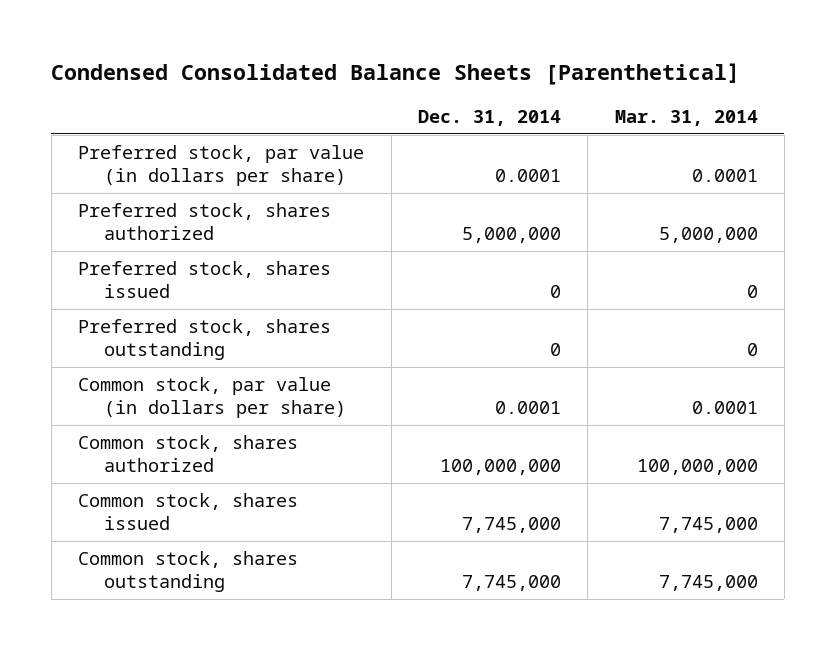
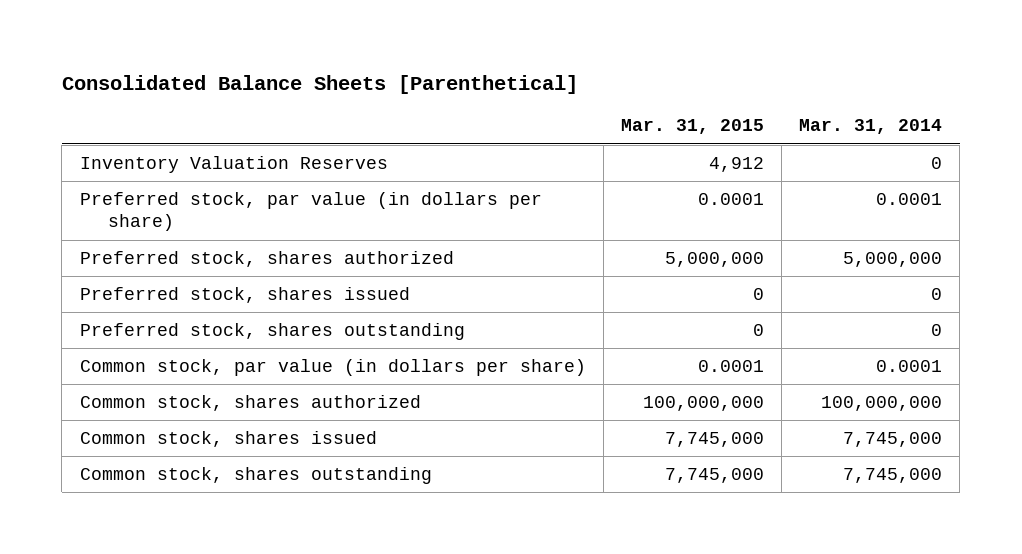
[51,63,741,86] Condensed Consolidated Balance Sheets [Parenthetical] -> [61,74,578,94] Consolidated Balance Sheets [Parenthetical]
[417,110,561,127] Dec. 31, 2014 -> none
none -> [620,119,764,135] Mar. 31, 2015
none -> [79,155,388,173] Inventory Valuation Reserves

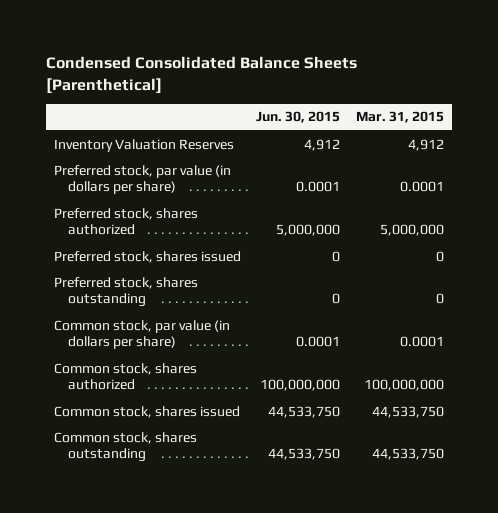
[61,74,578,94] Consolidated Balance Sheets [Parenthetical] -> [45,55,357,94] Condensed Consolidated Balance Sheets [Parenthetical]
[798,119,942,135] Mar. 31, 2014 -> none
none -> [256,111,341,124] Jun. 30, 2015
[664,431,764,447] 7,745,000 -> [371,405,444,418] 44,533,750
[664,467,764,483] 7,745,000 -> [371,448,444,461] 44,533,750

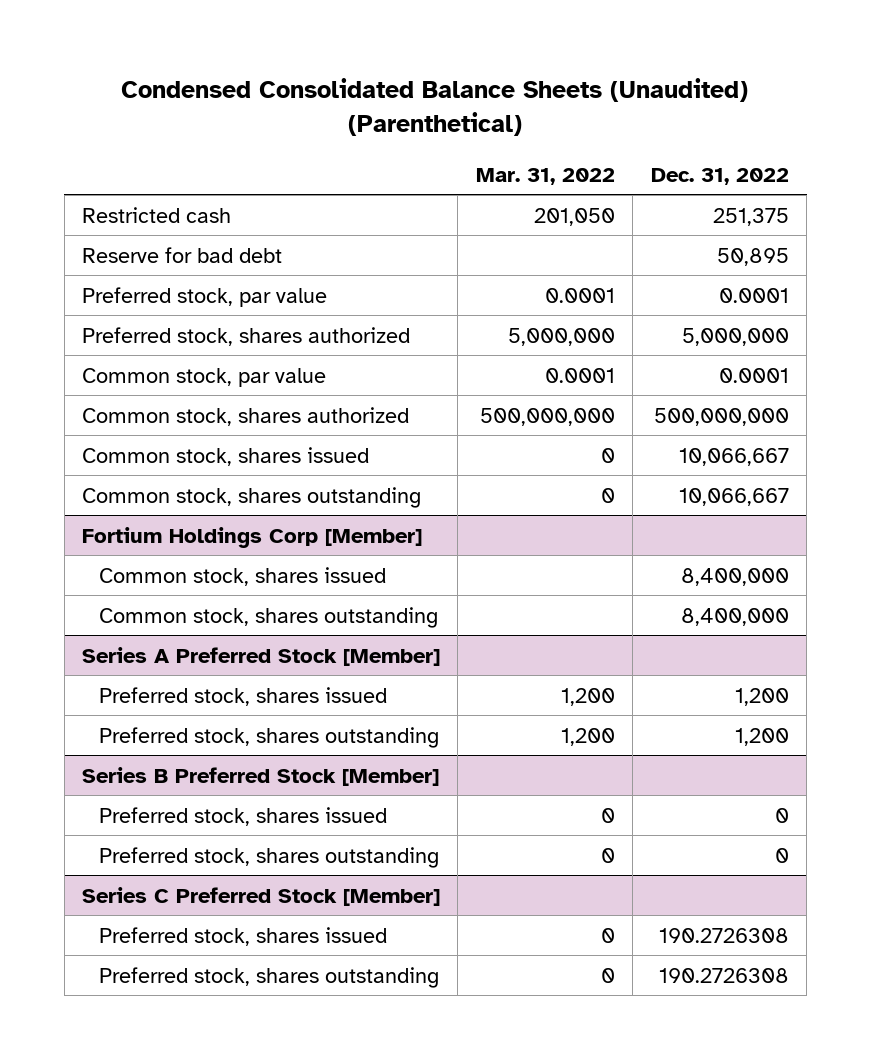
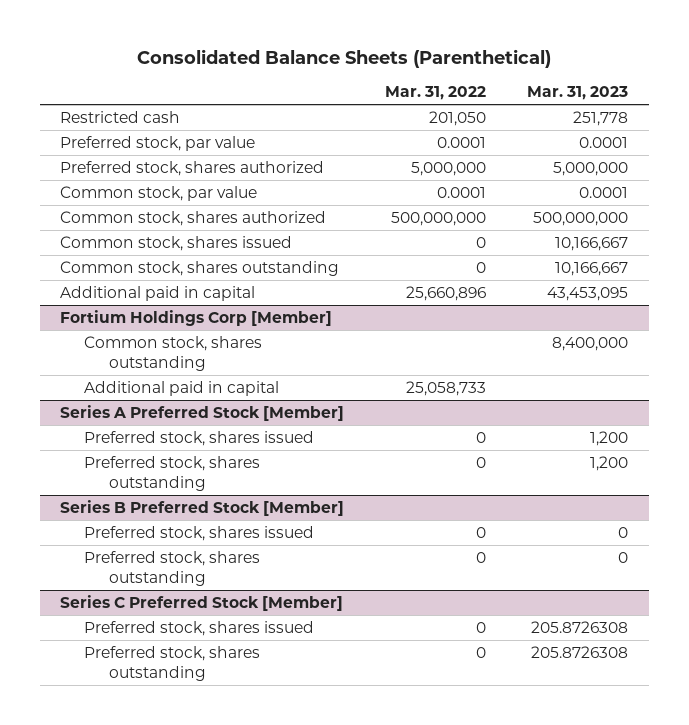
[121,78,749,137] Condensed Consolidated Balance Sheets (Unaudited) (Parenthetical) -> [137,49,552,69] Consolidated Balance Sheets (Parenthetical)
[650,167,789,185] Dec. 31, 2022 -> none
none -> [527,86,629,101] Mar. 31, 2023
[82,246,283,263] Reserve for bad debt -> none
none -> [60,285,256,301] Additional paid in capital
[99,566,387,586] Common stock, shares issued -> none
none -> [84,380,280,396] Additional paid in capital
[560,687,615,706] 1,200 -> [476,431,487,443] 0
[560,727,615,746] 1,200 -> [476,456,487,468] 0

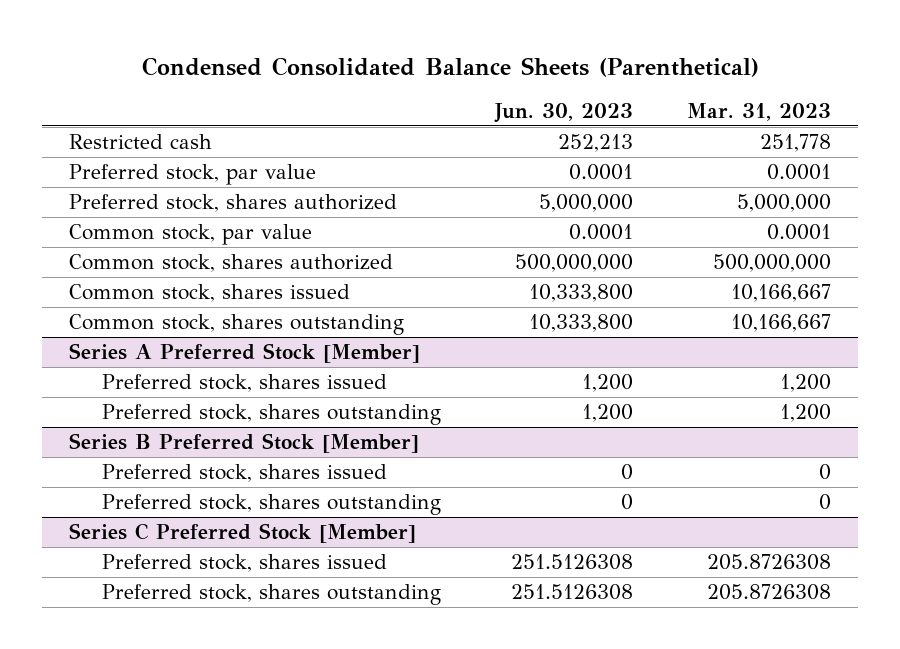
[137,49,552,69] Consolidated Balance Sheets (Parenthetical) -> [142,56,760,77] Condensed Consolidated Balance Sheets (Parenthetical)
[385,86,487,101] Mar. 31, 2022 -> none
none -> [493,102,633,123] Jun. 30, 2023
[60,285,256,301] Additional paid in capital -> none
[60,309,333,326] Fortium Holdings Corp [Member] -> none
[84,335,263,371] Common stock, shares outstanding -> none
[84,380,280,396] Additional paid in capital -> none

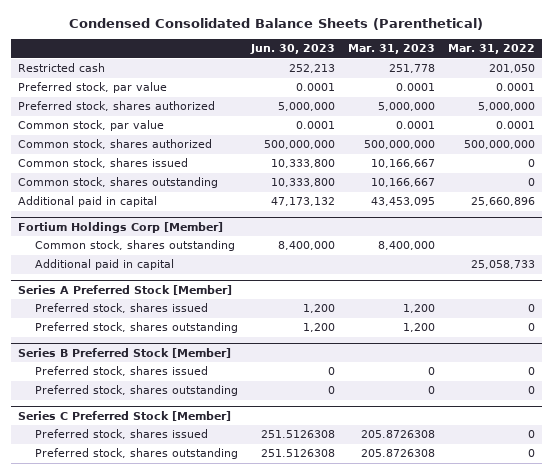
none -> [448,44,536,55] Mar. 31, 2022
none -> [17,196,157,208] Additional paid in capital
none -> [17,222,223,234] Fortium Holdings Corp [Member]
none -> [34,240,235,252] Common stock, shares outstanding
none -> [34,259,174,271] Additional paid in capital

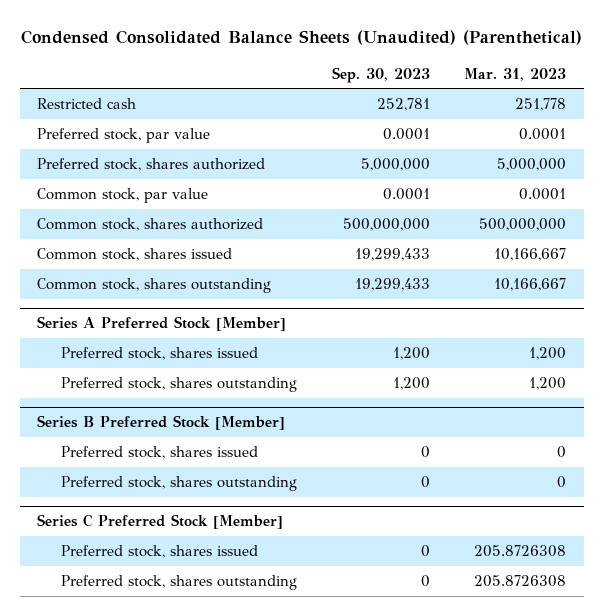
[69,18,484,31] Condensed Consolidated Balance Sheets (Parenthetical) -> [20,30,582,46] Condensed Consolidated Balance Sheets (Unaudited) (Parenthetical)
[249,44,335,55] Jun. 30, 2023 -> none
[448,44,536,55] Mar. 31, 2022 -> none
none -> [331,66,430,83] Sep. 30, 2023
[17,196,157,208] Additional paid in capital -> none
[17,222,223,234] Fortium Holdings Corp [Member] -> none
[34,240,235,252] Common stock, shares outstanding -> none
[34,259,174,271] Additional paid in capital -> none

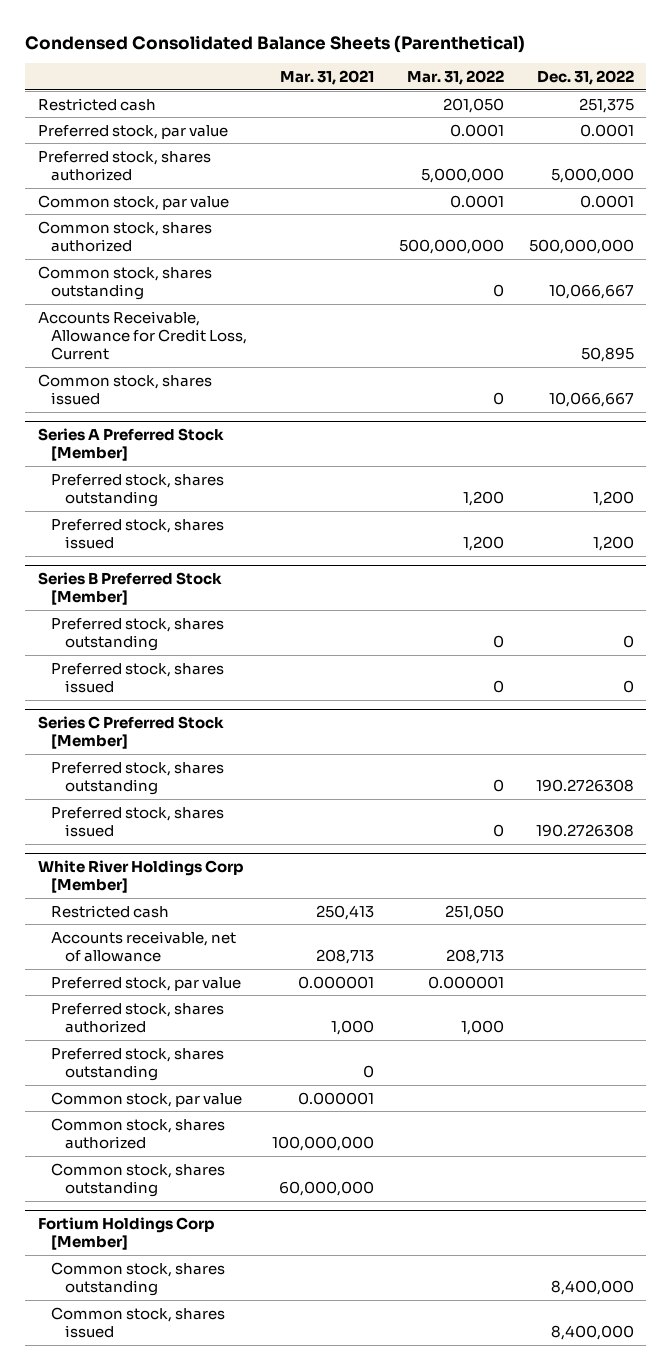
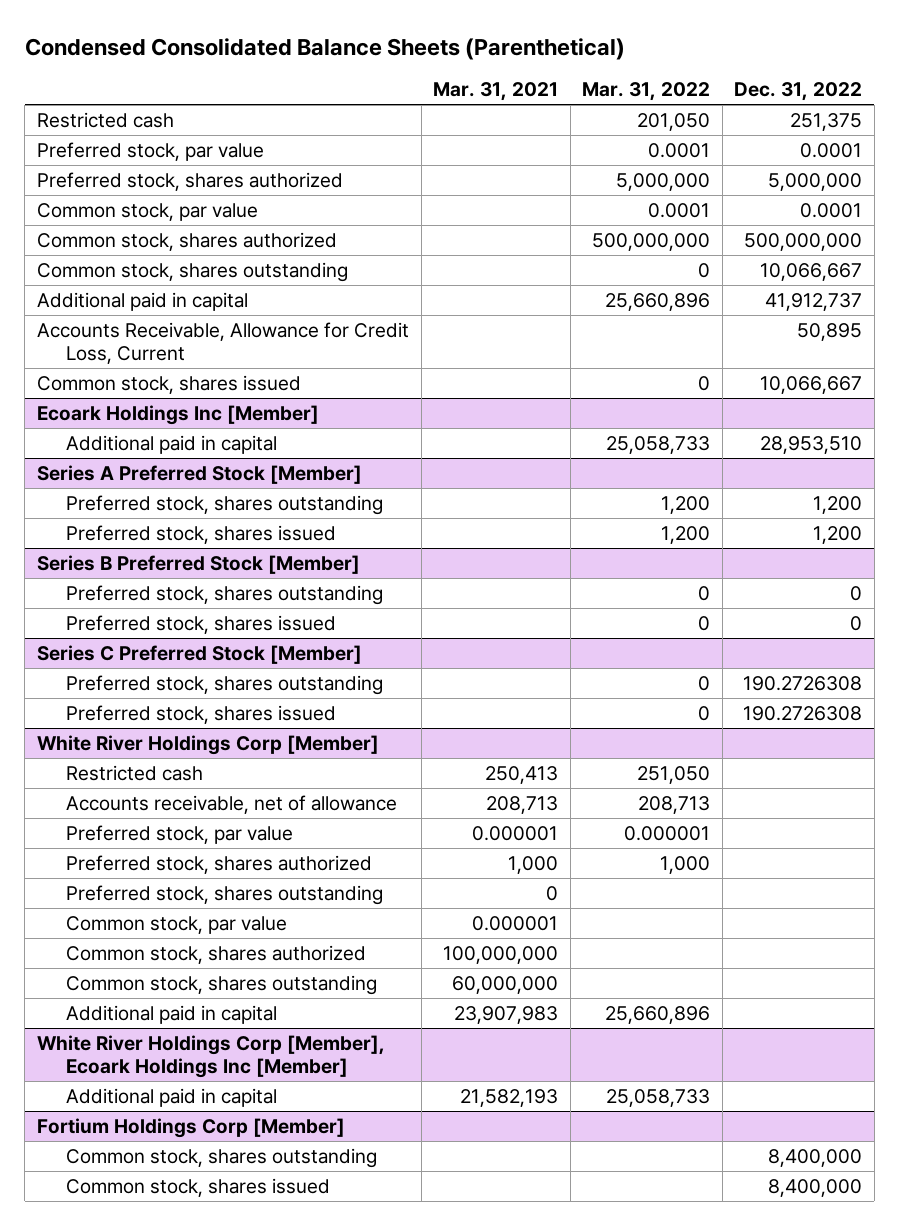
none -> [36,291,248,311] Additional paid in capital
none -> [36,404,319,425] Ecoark Holdings Inc [Member]
none -> [65,434,277,454] Additional paid in capital
none -> [65,1004,277,1024] Additional paid in capital
none -> [36,1034,385,1078] White River Holdings Corp [Member], Ecoark Holdings Inc [Member]
none -> [65,1087,277,1107] Additional paid in capital

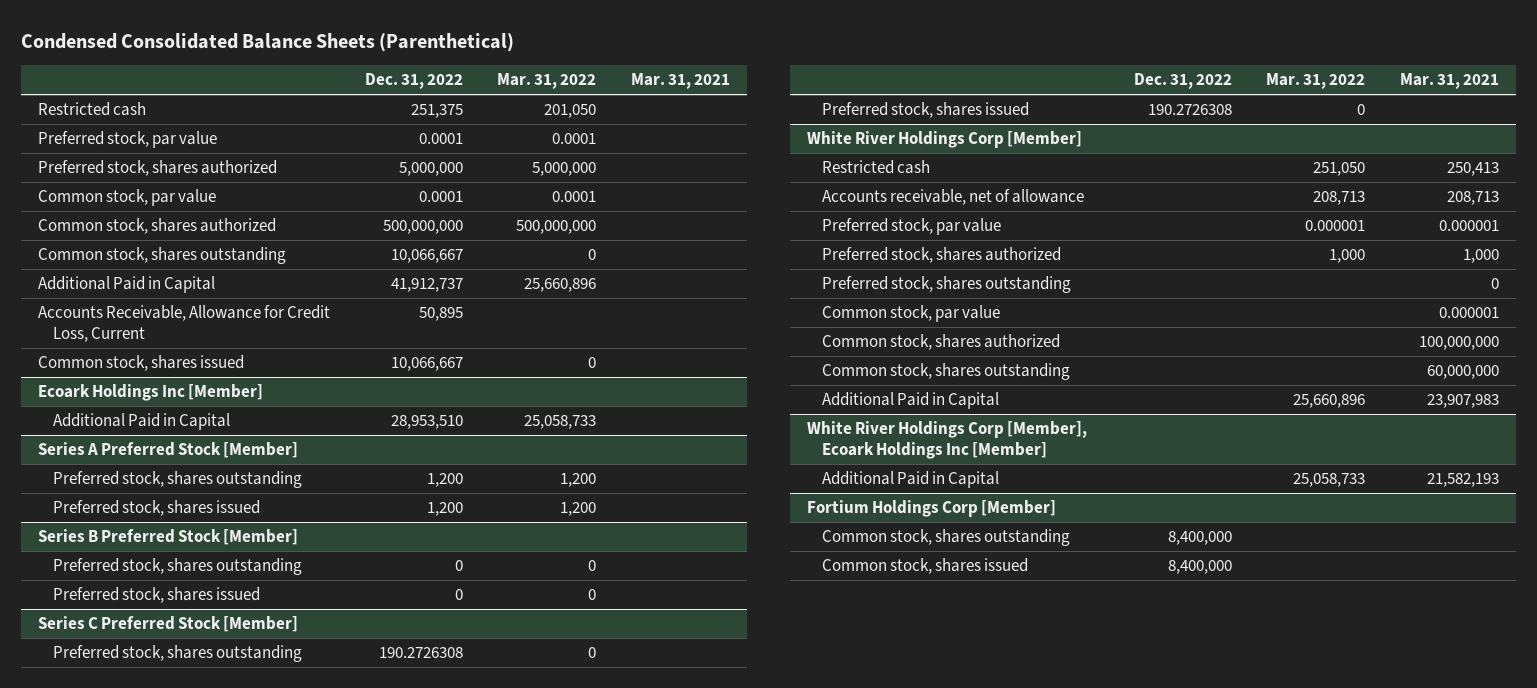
[36,291,248,311] Additional paid in capital -> [38,276,216,294] Additional Paid in Capital
[65,434,277,454] Additional paid in capital -> [52,413,230,431] Additional Paid in Capital
[65,1004,277,1024] Additional paid in capital -> [822,392,1000,410] Additional Paid in Capital
[65,1087,277,1107] Additional paid in capital -> [822,471,1000,489] Additional Paid in Capital

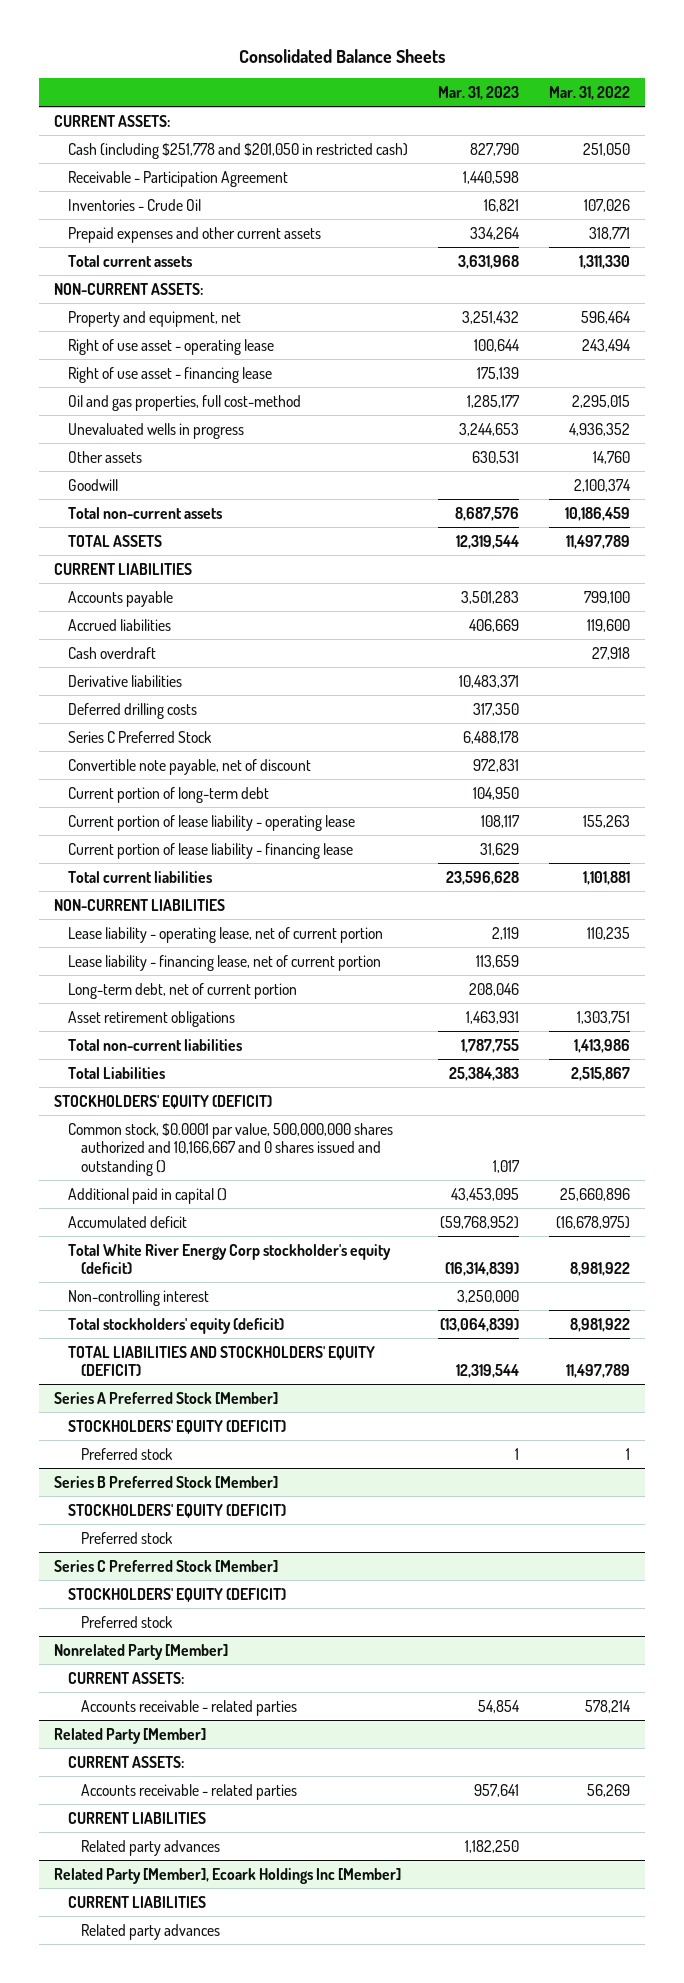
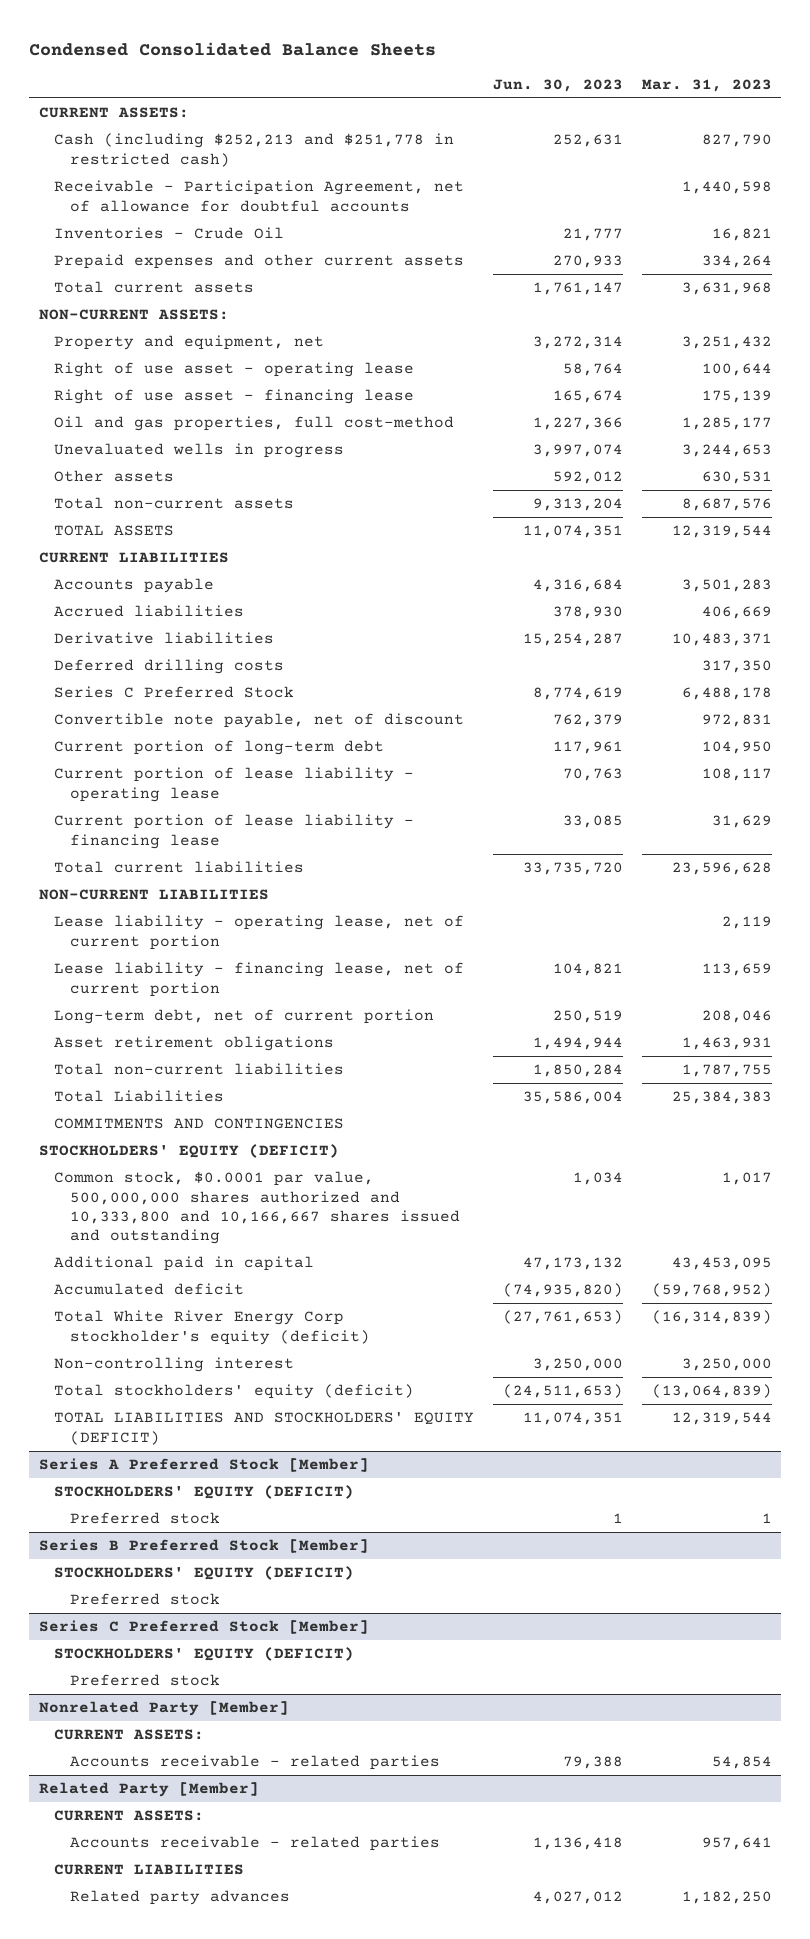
[238,48,445,63] Consolidated Balance Sheets -> [29,41,437,56] Condensed Consolidated Balance Sheets
[549,85,631,100] Mar. 31, 2022 -> none
none -> [492,78,623,92] Jun. 30, 2023
[67,142,408,159] Cash (including $251,778 and $201,050 in restricted cash) -> [54,133,455,167] Cash (including $252,213 and $251,778 in restricted cash)
[67,170,288,187] Receivable - Participation Agreement -> [54,180,465,212] Receivable - Participation Agreement, net of allowance for doubtful accounts
[67,478,118,491] Goodwill -> none
[67,646,156,659] Cash overdraft -> none
none -> [54,1118,345,1130] COMMITMENTS AND CONTINGENCIES
[67,1122,393,1176] Common stock, $0.0001 par value, 500,000,000 shares authorized and 10,166,667 and 0 shares issued and outstanding () -> [54,1171,460,1245] Common stock, $0.0001 par value, 500,000,000 shares authorized and 10,333,800 and 10,166,667 shares issued and outstanding
[67,1187,227,1204] Additional paid in capital () -> [54,1256,315,1272] Additional paid in capital
[53,1867,401,1884] Related Party [Member], Ecoark Holdings Inc [Member] -> none
[67,1895,206,1908] CURRENT LIABILITIES -> none
[81,1923,221,1940] Related party advances -> none

